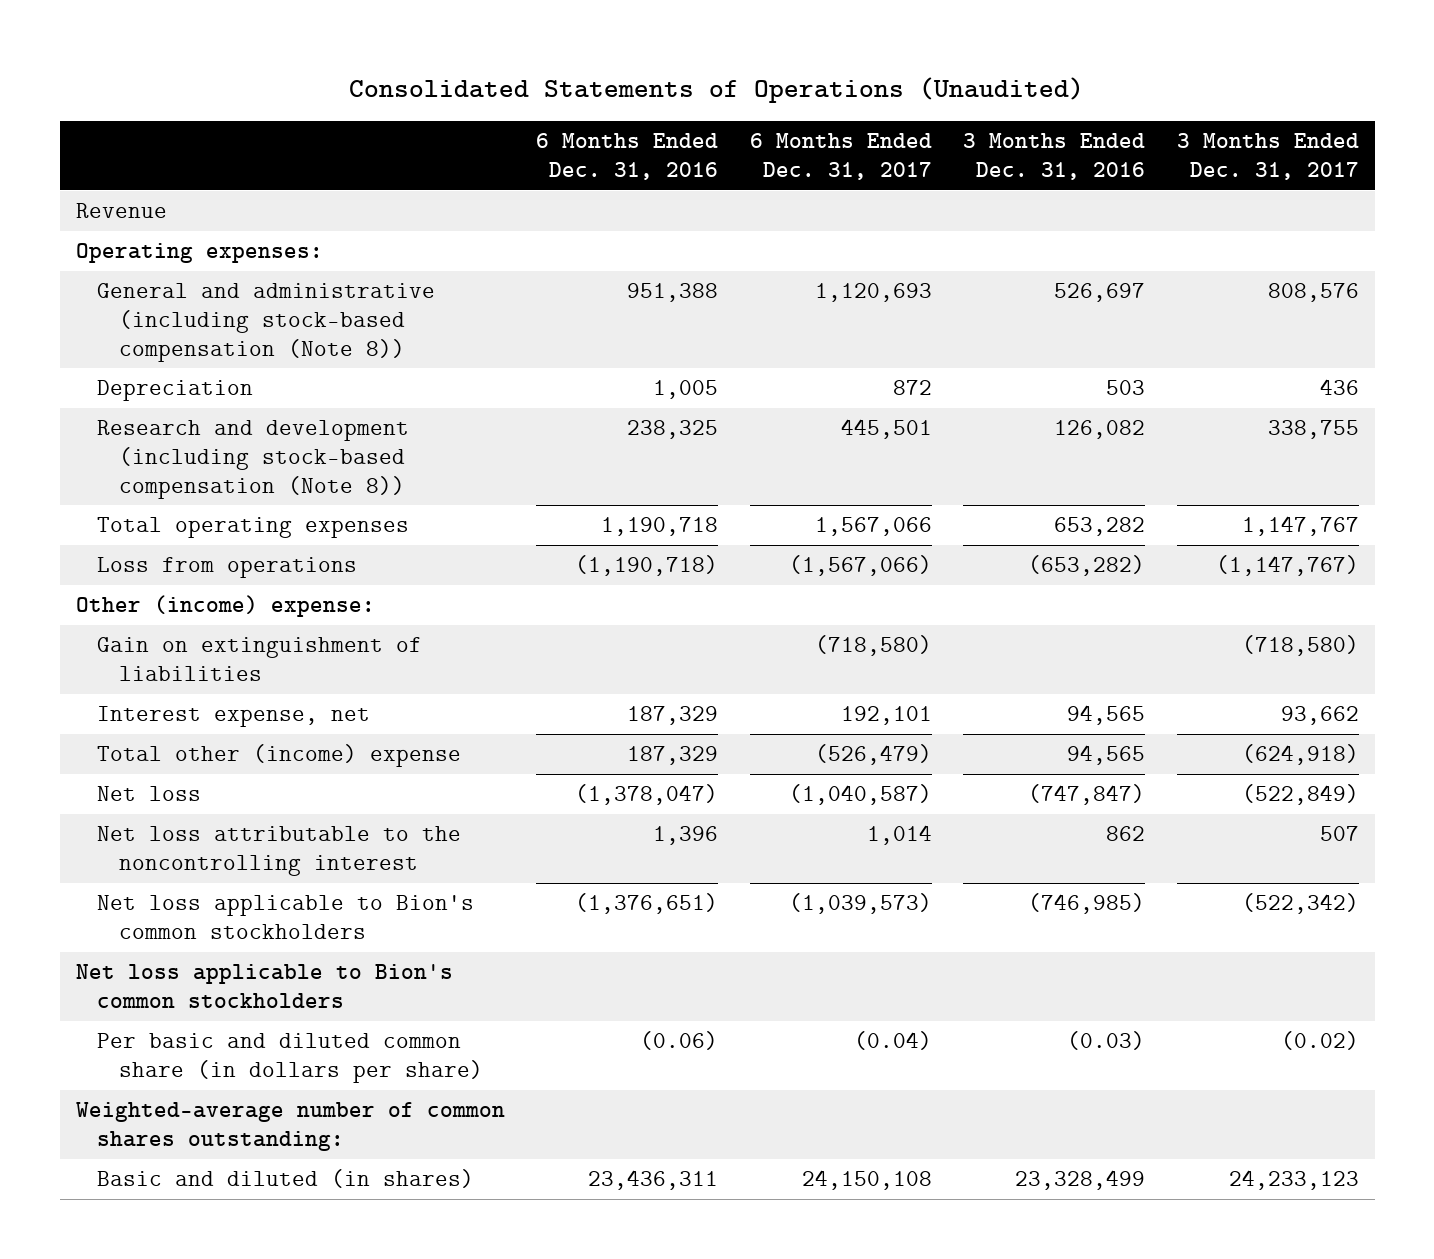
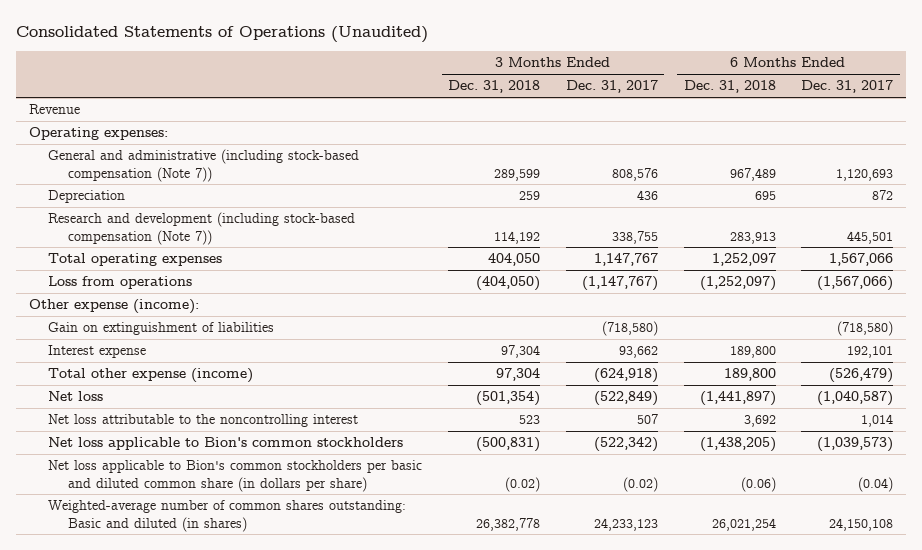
[536,133,719,180] 6 Months Ended Dec. 31, 2016 -> none
[963,133,1146,180] 3 Months Ended Dec. 31, 2016 -> none
none -> [448,80,541,94] Dec. 31, 2018
none -> [683,80,776,94] Dec. 31, 2018
[97,283,436,362] General and administrative (including stock-based compensation (Note 8)) -> [48,149,360,182] General and administrative (including stock-based compensation (Note 7))
[97,420,410,499] Research and development (including stock-based compensation (Note 8)) -> [48,212,356,245] Research and development (including stock-based compensation (Note 7))
[75,595,375,618] Other (income) expense: -> [29,299,200,315] Other expense (income):
[97,706,371,728] Interest expense, net -> [48,345,147,359] Interest expense
[97,744,462,768] Total other (income) expense -> [48,368,254,384] Total other expense (income)
[75,964,453,1008] Net loss applicable to Bion's common stockholders -> none
[75,1102,505,1151] Weighted-average number of common shares outstanding: -> none
[97,1033,483,1083] Per basic and diluted common share (in dollars per share) -> [48,460,423,492] Net loss applicable to Bion's common stockholders per basic and diluted common share (in dollars per share)
[97,1169,475,1189] Basic and diluted (in shares) -> [48,500,407,532] Weighted-average number of common shares outstanding: Basic and diluted (in shares)

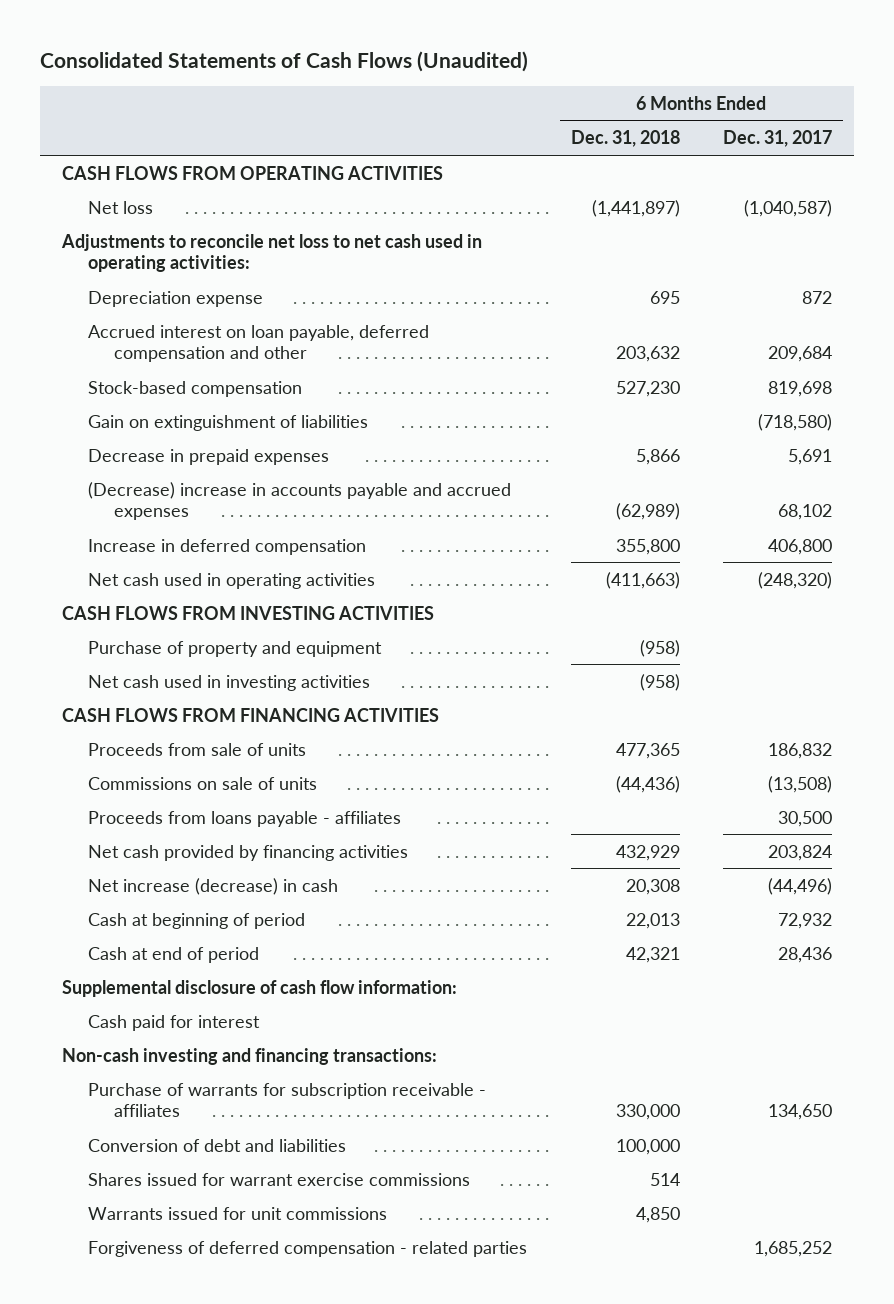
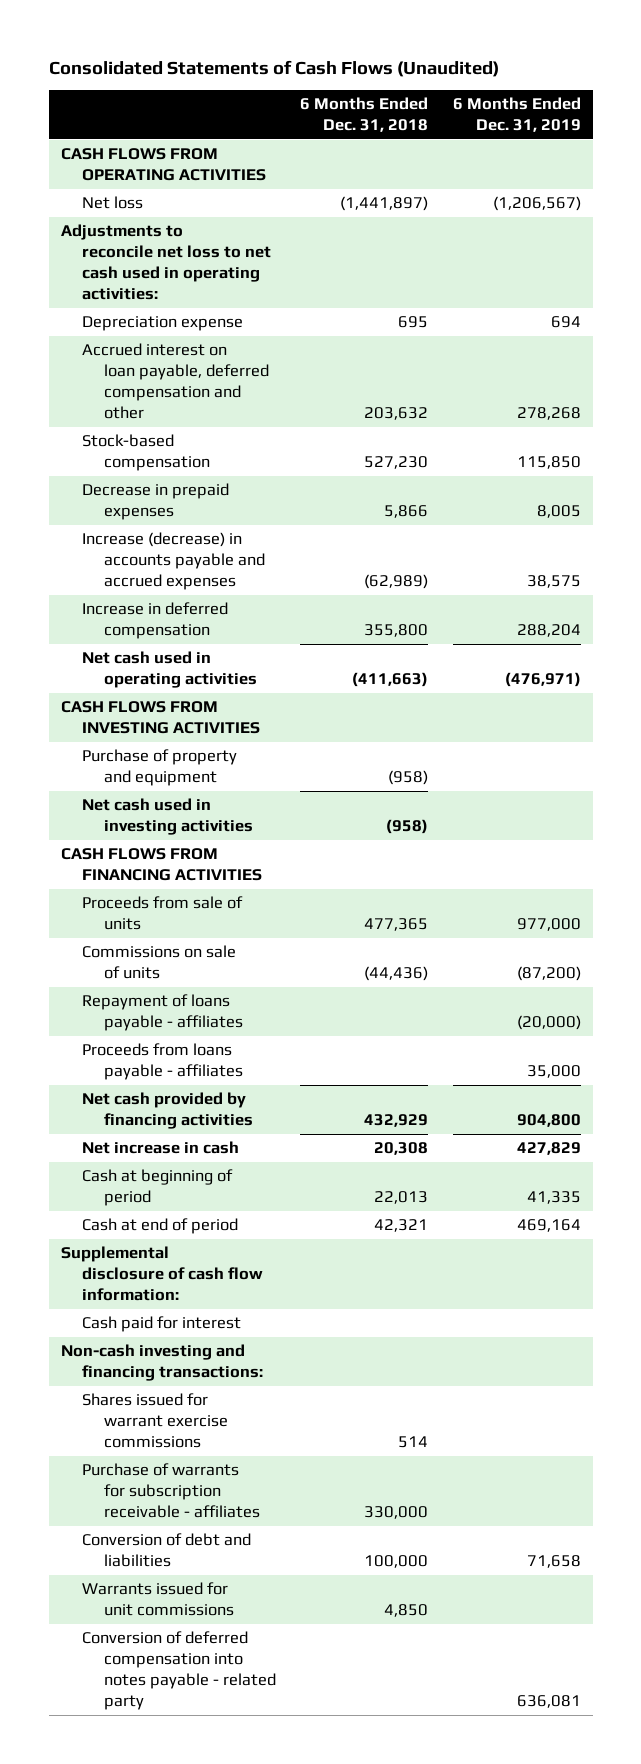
[723,130,833,148] Dec. 31, 2017 -> none
none -> [452,97,581,133] 6 Months Ended Dec. 31, 2019
[88,414,369,431] Gain on extinguishment of liabilities -> none
[88,481,512,521] (Decrease) increase in accounts payable and accrued expenses -> [82,532,266,591] Increase (decrease) in accounts payable and accrued expenses
none -> [82,994,244,1032] Repayment of loans payable - affiliates
[88,877,339,895] Net increase (decrease) in cash -> [82,1141,240,1155] Net increase in cash
[88,1172,471,1186] Shares issued for warrant exercise commissions -> [82,1393,229,1449] Shares issued for warrant exercise commissions
[88,1240,528,1257] Forgiveness of deferred compensation - related parties -> none
none -> [82,1631,277,1711] Conversion of deferred compensation into notes payable - related party

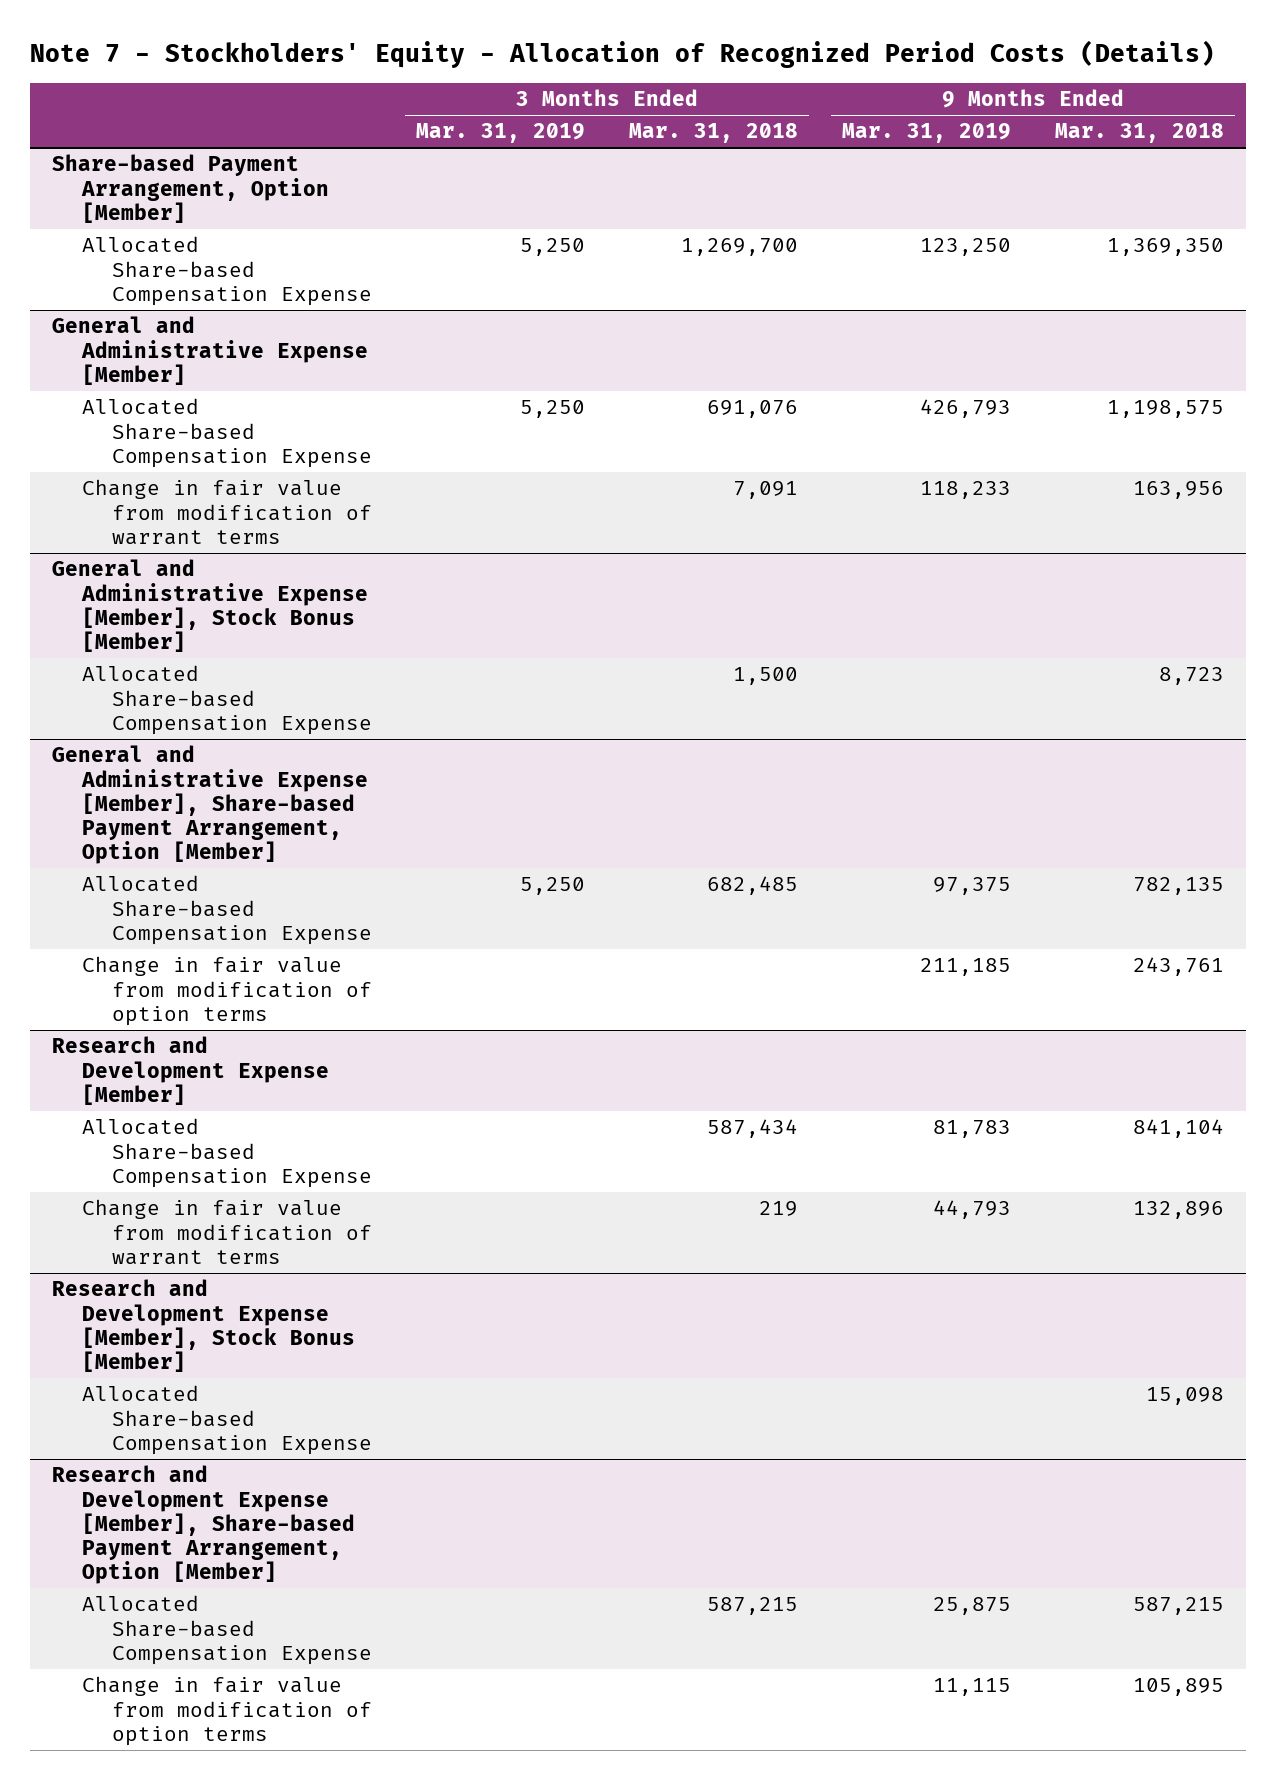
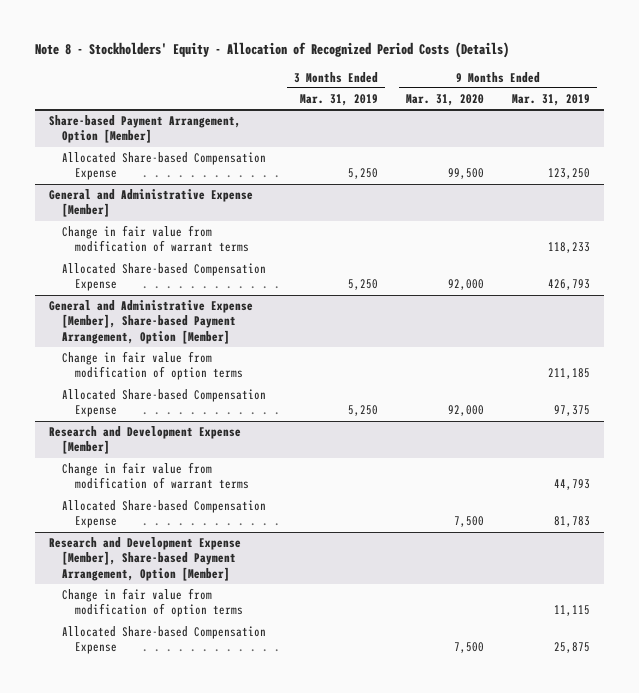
[30,40,1216,69] Note 7 - Stockholders' Equity - Allocation of Recognized Period Costs (Details) -> [34,42,509,59] Note 8 - Stockholders' Equity - Allocation of Recognized Period Costs (Details)
[628,123,798,144] Mar. 31, 2018 -> none
[1054,123,1224,144] Mar. 31, 2018 -> none
none -> [405,94,484,107] Mar. 31, 2020
[51,559,369,653] General and Administrative Expense [Member], Stock Bonus [Member] -> none
[82,665,373,735] Allocated Share-based Compensation Expense -> none
[82,398,373,468] Allocated Share-based Compensation Expense -> [62,263,267,292] Allocated Share-based Compensation Expense
[82,875,373,945] Allocated Share-based Compensation Expense -> [62,389,267,418] Allocated Share-based Compensation Expense
[51,1279,356,1373] Research and Development Expense [Member], Stock Bonus [Member] -> none
[82,1385,373,1455] Allocated Share-based Compensation Expense -> none
[82,1118,373,1188] Allocated Share-based Compensation Expense -> [62,500,267,529] Allocated Share-based Compensation Expense
[82,1595,373,1665] Allocated Share-based Compensation Expense -> [62,626,267,655] Allocated Share-based Compensation Expense

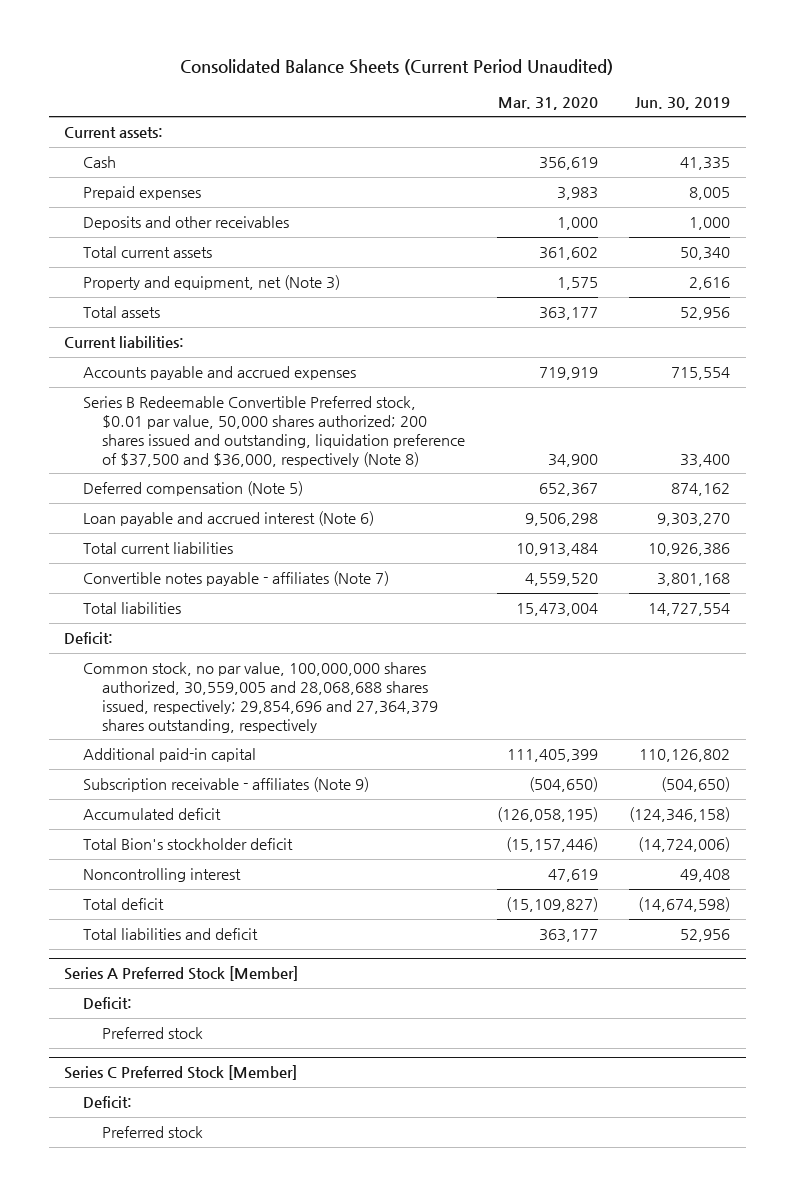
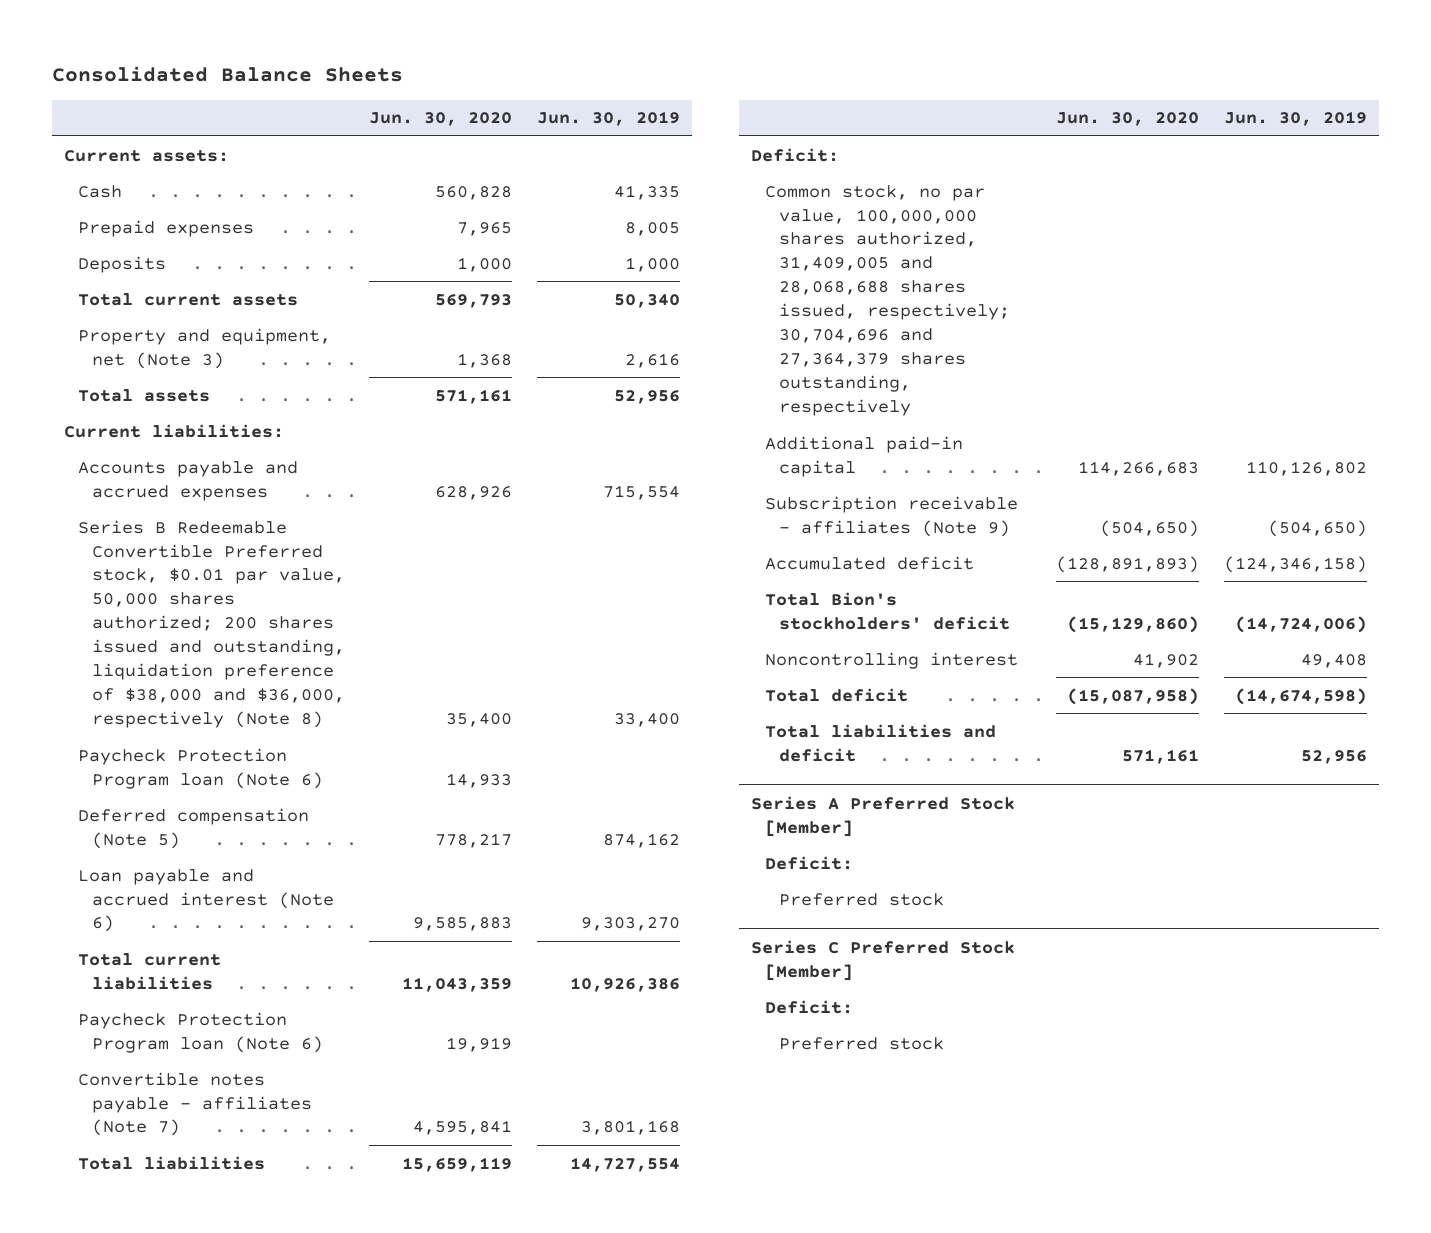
[180,58,614,75] Consolidated Balance Sheets (Current Period Unaudited) -> [51,65,403,82] Consolidated Balance Sheets
[497,96,598,110] Mar. 31, 2020 -> none
none -> [369,112,513,127] Jun. 30, 2020
[83,216,290,231] Deposits and other receivables -> none
none -> [77,255,166,273] Deposits
[83,396,466,467] Series B Redeemable Convertible Preferred stock, $0.01 par value, 50,000 shares authorized; 200 shares issued and outstanding, liquidation preference of $37,500 and $36,000, respectively (Note 8) -> [77,519,345,729] Series B Redeemable Convertible Preferred stock, $0.01 par value, 50,000 shares authorized; 200 shares issued and outstanding, liquidation preference of $38,000 and $36,000, respectively (Note 8)
none -> [77,747,323,789] Paycheck Protection Program loan (Note 6)
none -> [77,1011,323,1053] Paycheck Protection Program loan (Note 6)
[83,662,439,733] Common stock, no par value, 100,000,000 shares authorized, 30,559,005 and 28,068,688 shares issued, respectively; 29,854,696 and 27,364,379 shares outstanding, respectively -> [765,184,1010,416] Common stock, no par value, 100,000,000 shares authorized, 31,409,005 and 28,068,688 shares issued, respectively; 30,704,696 and 27,364,379 shares outstanding, respectively
[83,838,294,851] Total Bion's stockholder deficit -> [765,591,1010,630] Total Bion's stockholders' deficit

